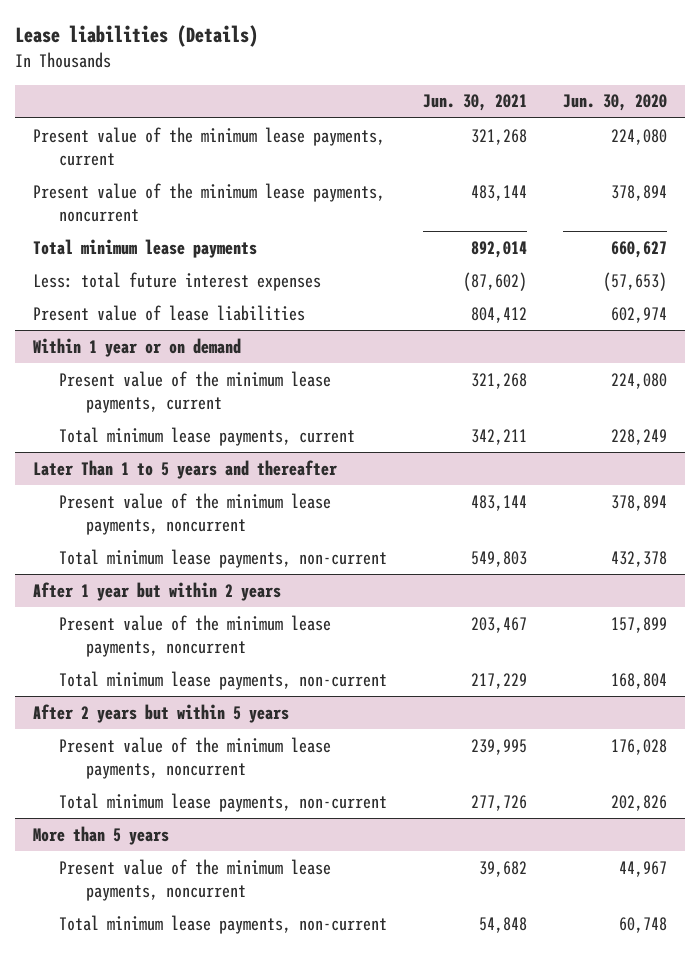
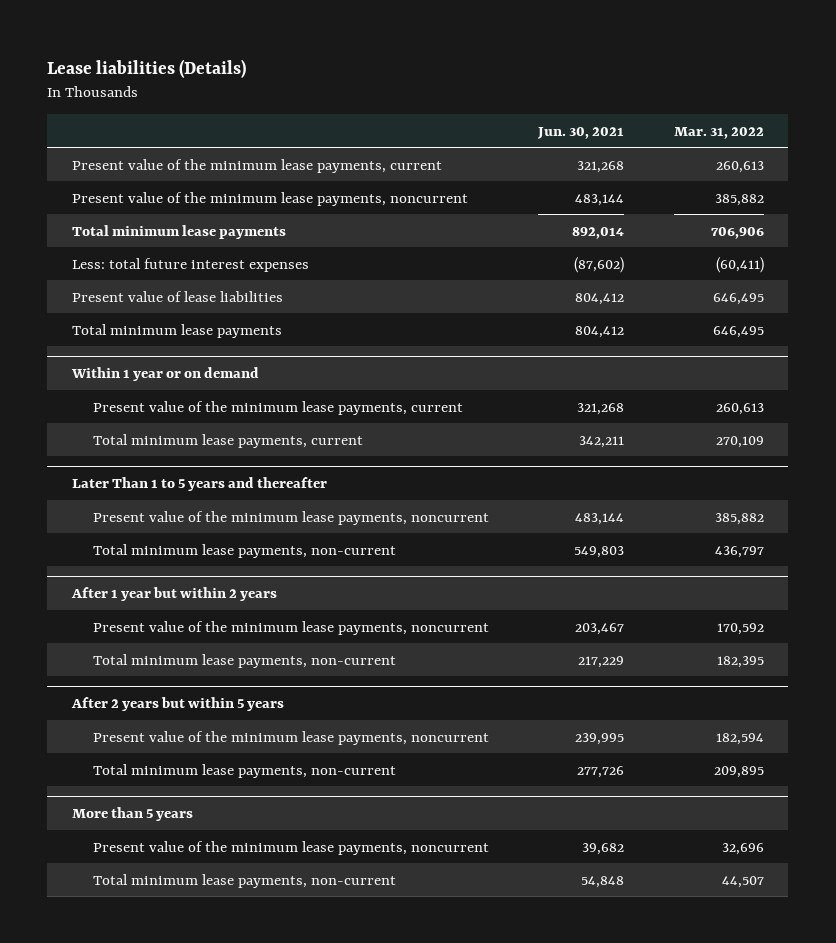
[562,94,667,112] Jun. 30, 2020 -> none
none -> [673,126,764,139] Mar. 31, 2022
none -> [72,323,283,338] Total minimum lease payments

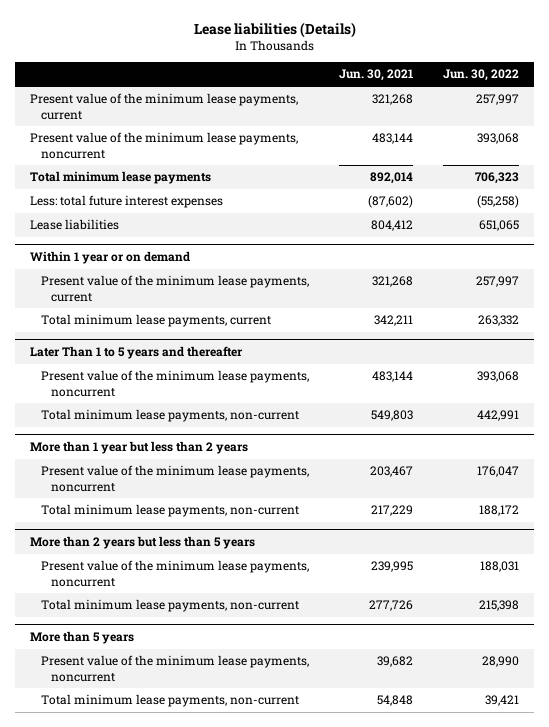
[673,126,764,139] Mar. 31, 2022 -> none
none -> [443,69,520,82] Jun. 30, 2022
[72,323,283,338] Total minimum lease payments -> none
[72,290,284,302] Present value of lease liabilities -> [29,219,119,231] Lease liabilities
[71,587,278,602] After 1 year but within 2 years -> [29,441,248,455] More than 1 year but less than 2 years
[71,697,285,712] After 2 years but within 5 years -> [29,536,255,550] More than 2 years but less than 5 years

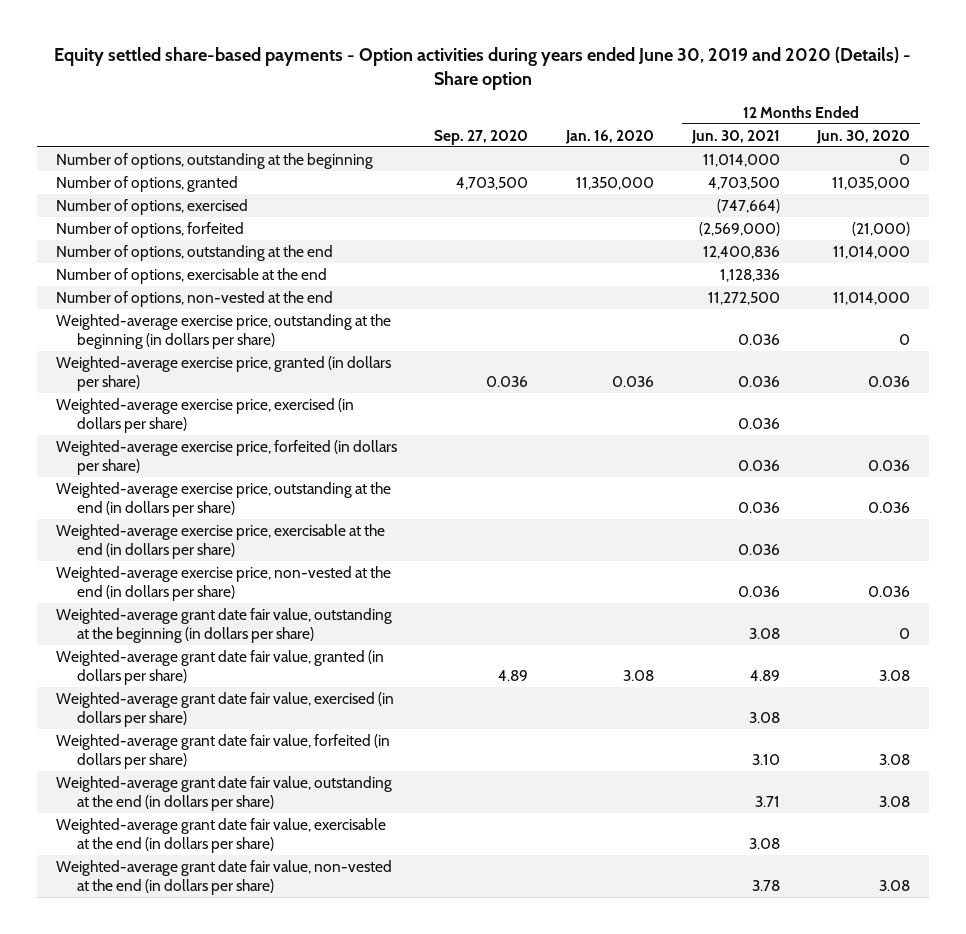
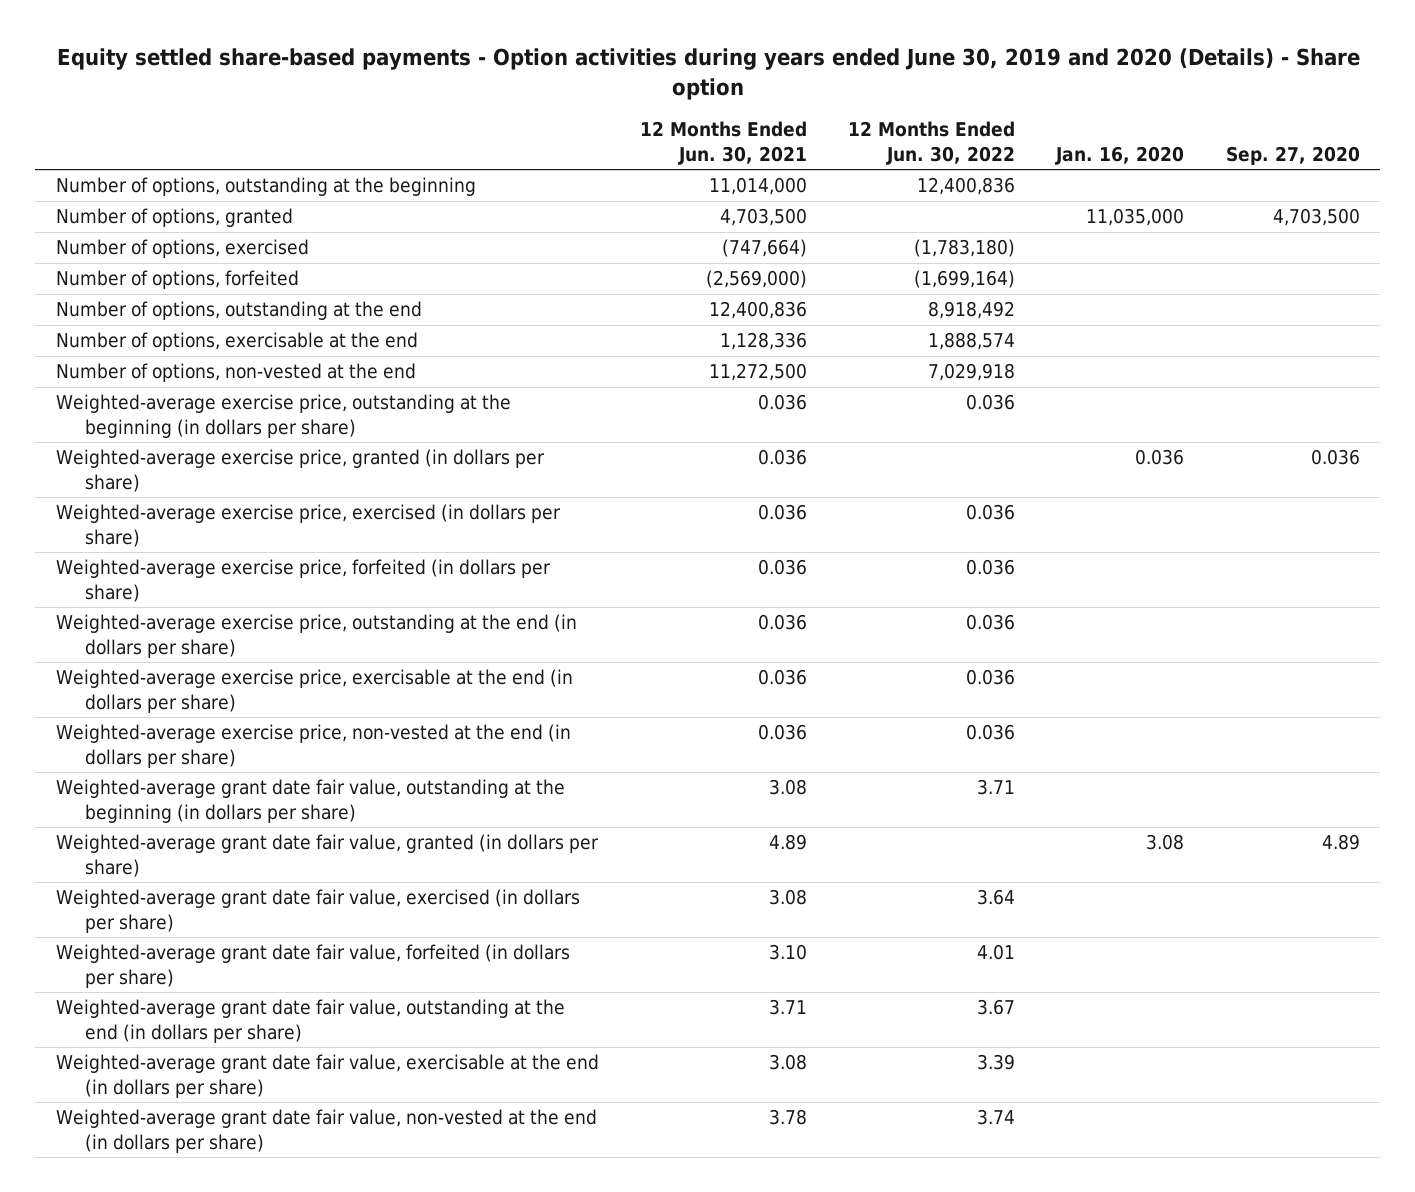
[816,129,911,144] Jun. 30, 2020 -> none
none -> [848,121,1016,165] 12 Months Ended Jun. 30, 2022
[576,176,655,190] 11,350,000 -> [1086,208,1185,227] 11,035,000

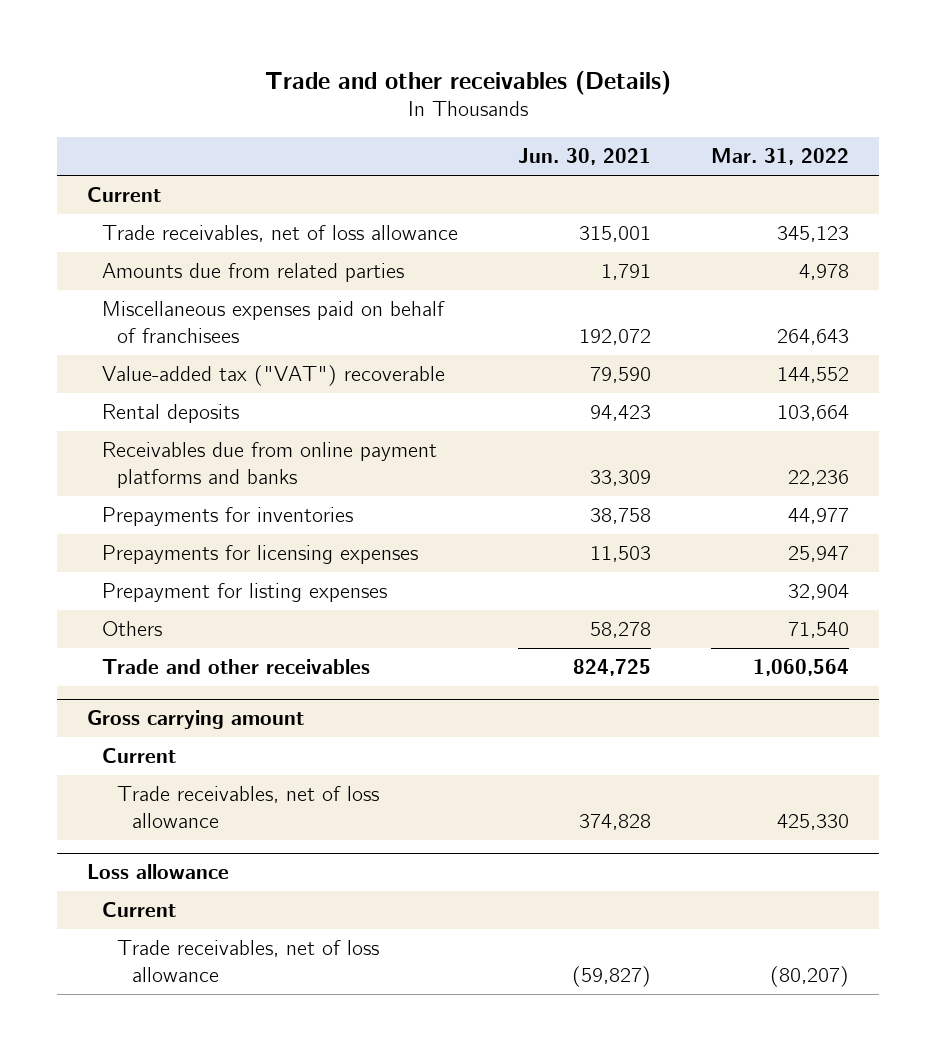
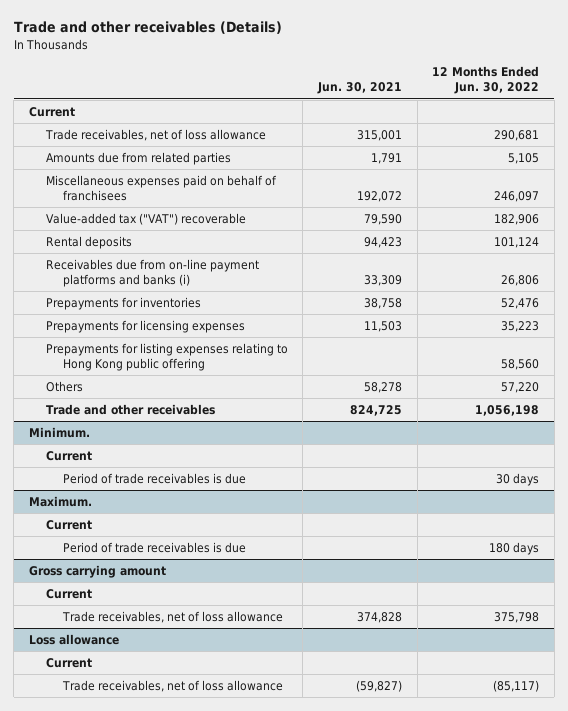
[711,148,850,166] Mar. 31, 2022 -> none
none -> [432,66,540,95] 12 Months Ended Jun. 30, 2022
[101,442,437,488] Receivables due from online payment platforms and banks -> [45,258,259,287] Receivables due from on-line payment platforms and banks (i)
[101,583,387,603] Prepayment for listing expenses -> none
none -> [45,342,288,371] Prepayments for listing expenses relating to Hong Kong public offering
none -> [28,426,90,438] Minimum.
none -> [45,450,92,461] Current
none -> [62,472,246,484] Period of trade receivables is due
none -> [28,495,92,507] Maximum.
none -> [45,519,92,530] Current
none -> [62,541,246,553] Period of trade receivables is due

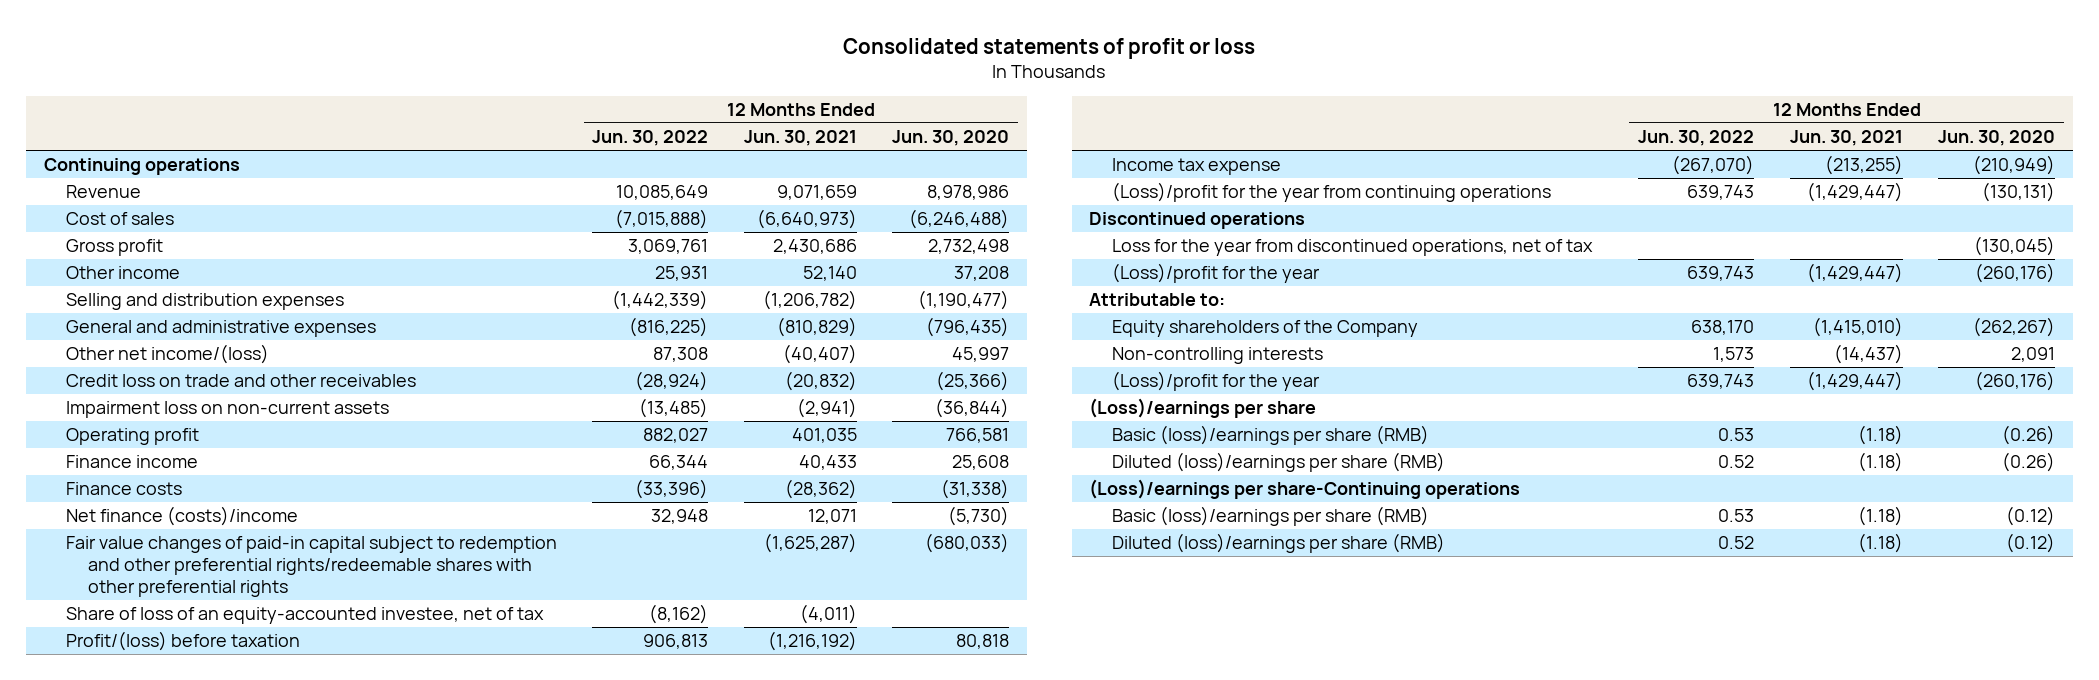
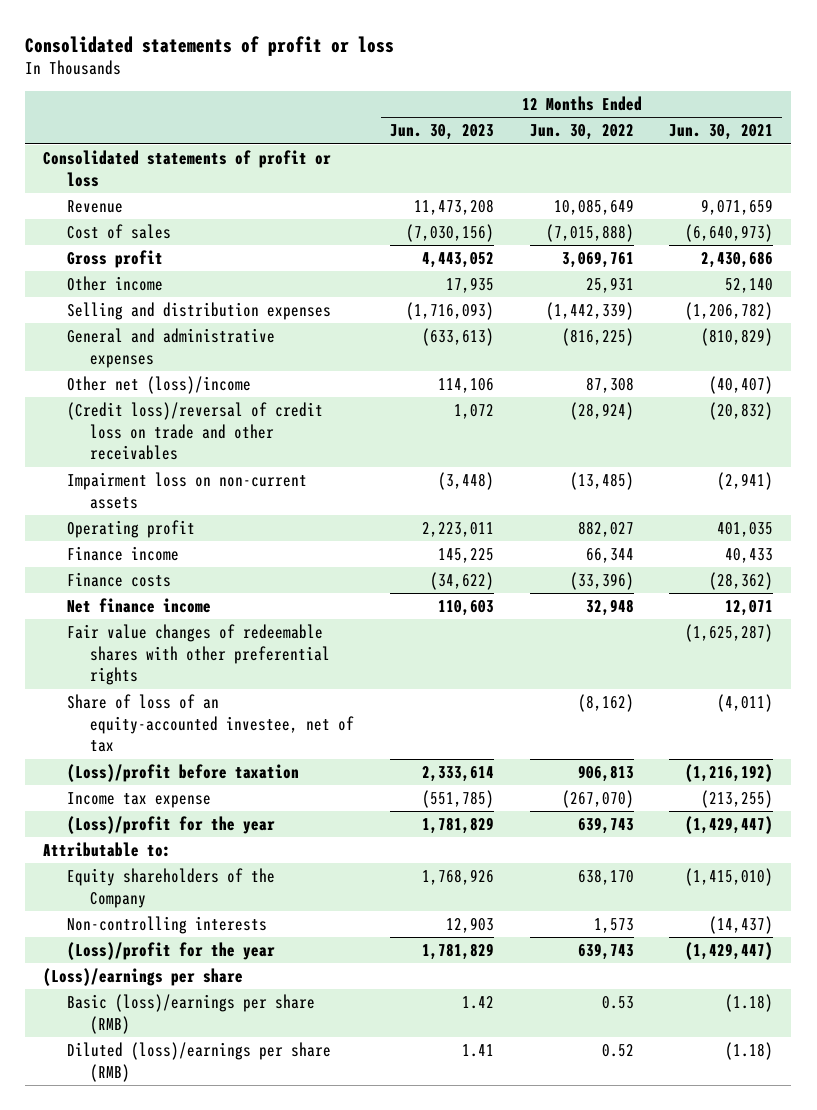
[892,129,1010,146] Jun. 30, 2020 -> none
none -> [389,124,494,141] Jun. 30, 2023
[43,158,240,176] Continuing operations -> none
none -> [43,149,332,187] Consolidated statements of profit or loss
[66,344,270,365] Other net income/(loss) -> [66,375,251,394] Other net (loss)/income
[66,374,417,388] Credit loss on trade and other receivables -> [66,401,323,461] (Credit loss)/reversal of credit loss on trade and other receivables
[66,506,299,527] Net finance (costs)/income -> [66,597,211,613] Net finance income
[66,536,558,598] Fair value changes of paid-in capital subject to redemption and other preferential rights/redeemable shares with other preferential rights -> [66,623,331,686] Fair value changes of redeemable shares with other preferential rights
[66,631,301,652] Profit/(loss) before taxation -> [66,763,299,782] (Loss)/profit before taxation
[1111,182,1551,203] (Loss)/profit for the year from continuing operations -> none
[1089,212,1306,230] Discontinued operations -> none
[1111,239,1593,257] Loss for the year from discontinued operations, net of tax -> none
[1089,479,1521,500] (Loss)/earnings per share-Continuing operations -> none
[1111,506,1429,527] Basic (loss)/earnings per share (RMB) -> none
[1111,533,1445,554] Diluted (loss)/earnings per share (RMB) -> none

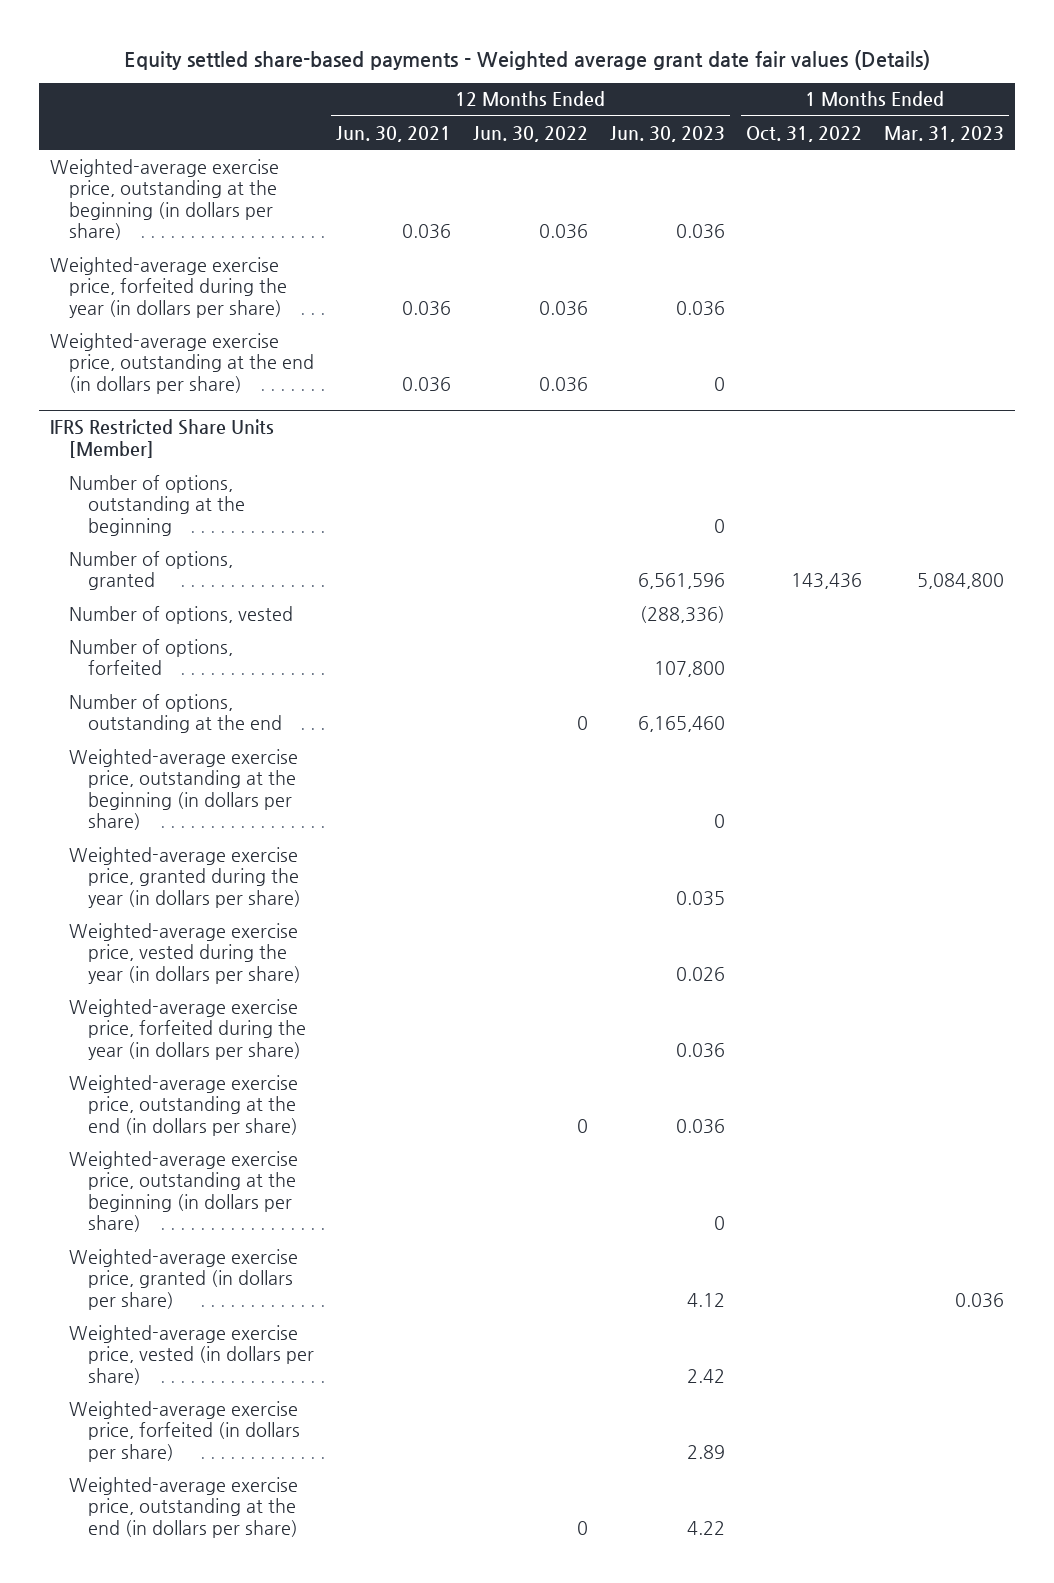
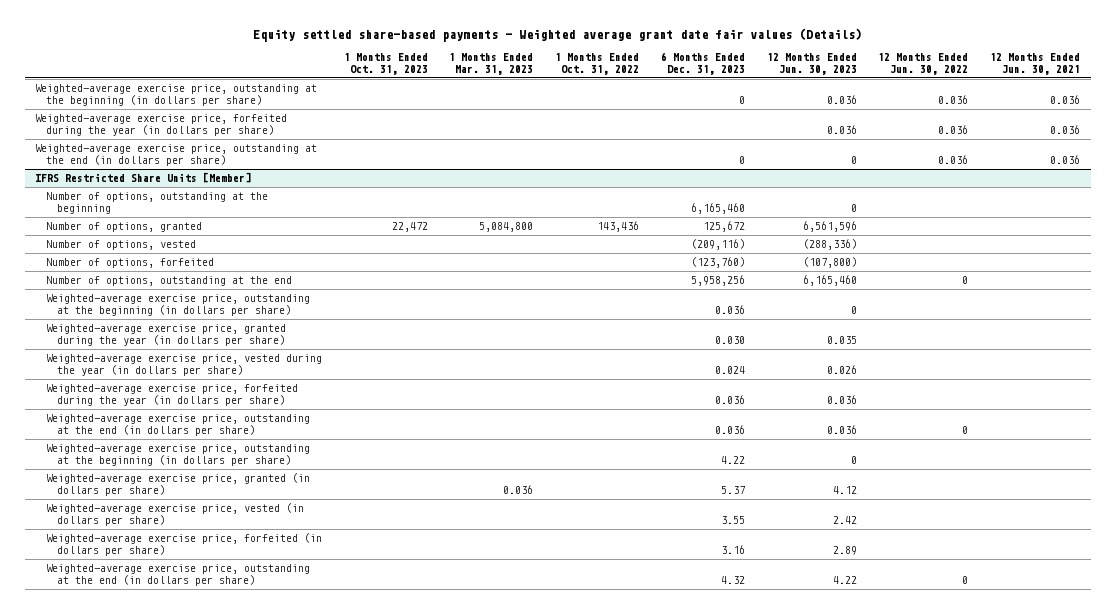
none -> [343,53,428,75] 1 Months Ended Oct. 31, 2023
none -> [660,52,745,75] 6 Months Ended Dec. 31, 2023
[653,661,725,678] 107,800 -> [802,257,857,269] (107,800)

